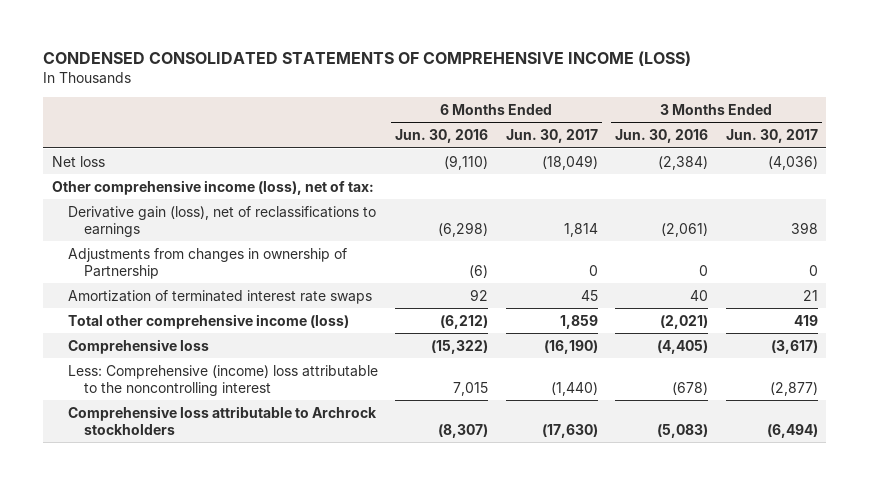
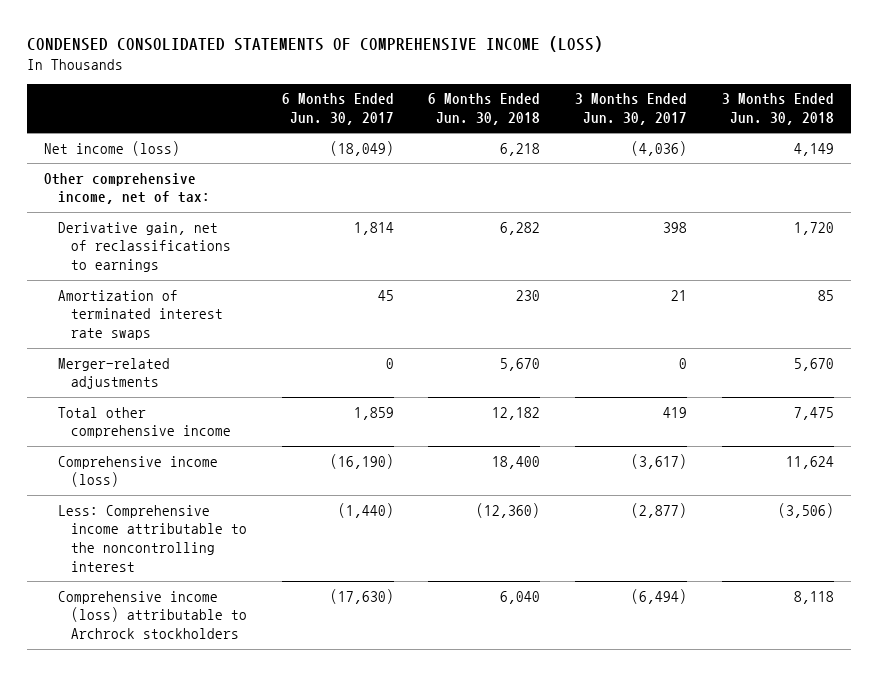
[395,129,489,144] Jun. 30, 2016 -> none
[615,129,709,144] Jun. 30, 2016 -> none
none -> [428,93,541,125] 6 Months Ended Jun. 30, 2018
none -> [721,93,834,125] 3 Months Ended Jun. 30, 2018
[67,247,347,279] Adjustments from changes in ownership of Partnership -> none
[51,155,105,167] Net loss -> [43,140,180,156] Net income (loss)
[51,179,374,195] Other comprehensive income (loss), net of tax: -> [43,172,210,205] Other comprehensive income, net of tax:
[67,205,376,237] Derivative gain (loss), net of reclassifications to earnings -> [57,221,232,273] Derivative gain, net of reclassifications to earnings
none -> [57,357,170,390] Merger-related adjustments
[67,313,349,329] Total other comprehensive income (loss) -> [57,406,232,439] Total other comprehensive income
[67,338,209,354] Comprehensive loss -> [57,455,218,488] Comprehensive income (loss)
[67,364,378,396] Less: Comprehensive (income) loss attributable to the noncontrolling interest -> [57,504,248,573] Less: Comprehensive income attributable to the noncontrolling interest
[67,405,377,435] Comprehensive loss attributable to Archrock stockholders -> [57,590,248,640] Comprehensive income (loss) attributable to Archrock stockholders

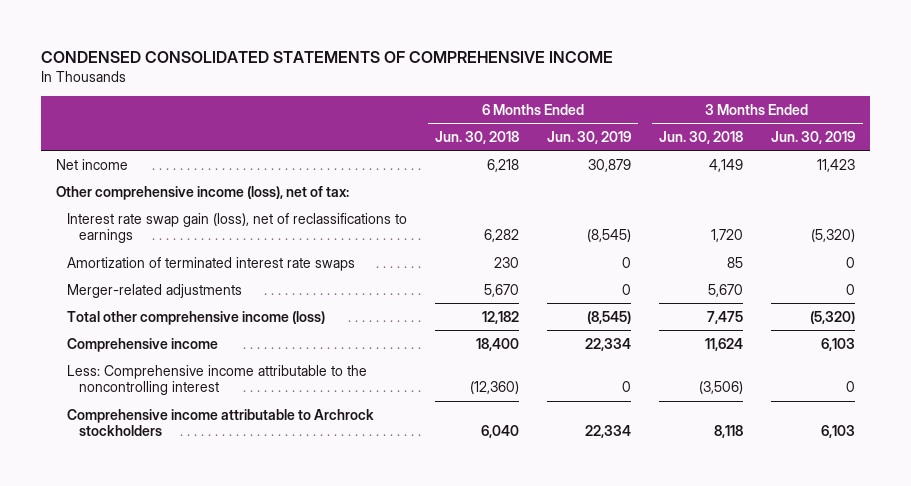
[26,36,603,53] CONDENSED CONSOLIDATED STATEMENTS OF COMPREHENSIVE INCOME (LOSS) -> [41,51,614,64] CONDENSED CONSOLIDATED STATEMENTS OF COMPREHENSIVE INCOME
[281,93,394,125] 6 Months Ended Jun. 30, 2017 -> none
[575,93,688,125] 3 Months Ended Jun. 30, 2017 -> none
none -> [547,130,632,144] Jun. 30, 2019
none -> [771,130,856,144] Jun. 30, 2019
[43,140,180,156] Net income (loss) -> [55,158,128,170] Net income
[43,172,210,205] Other comprehensive income, net of tax: -> [55,185,349,200] Other comprehensive income (loss), net of tax:
[57,221,232,273] Derivative gain, net of reclassifications to earnings -> [67,212,408,244] Interest rate swap gain (loss), net of reclassifications to earnings
[57,406,232,439] Total other comprehensive income -> [67,310,326,325] Total other comprehensive income (loss)
[57,455,218,488] Comprehensive income (loss) -> [67,337,219,352] Comprehensive income
[57,590,248,640] Comprehensive income (loss) attributable to Archrock stockholders -> [67,408,375,437] Comprehensive income attributable to Archrock stockholders

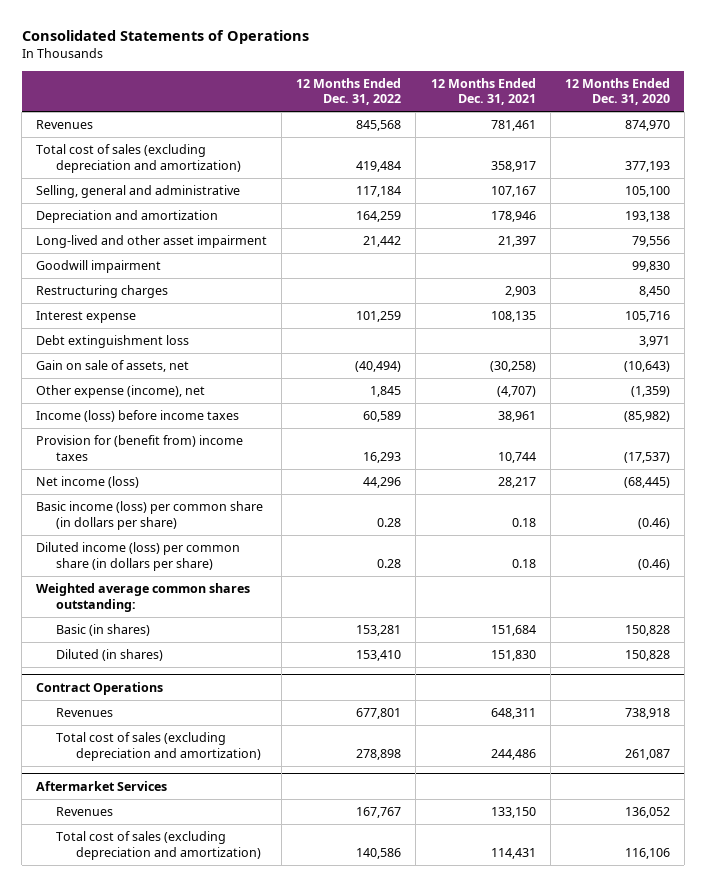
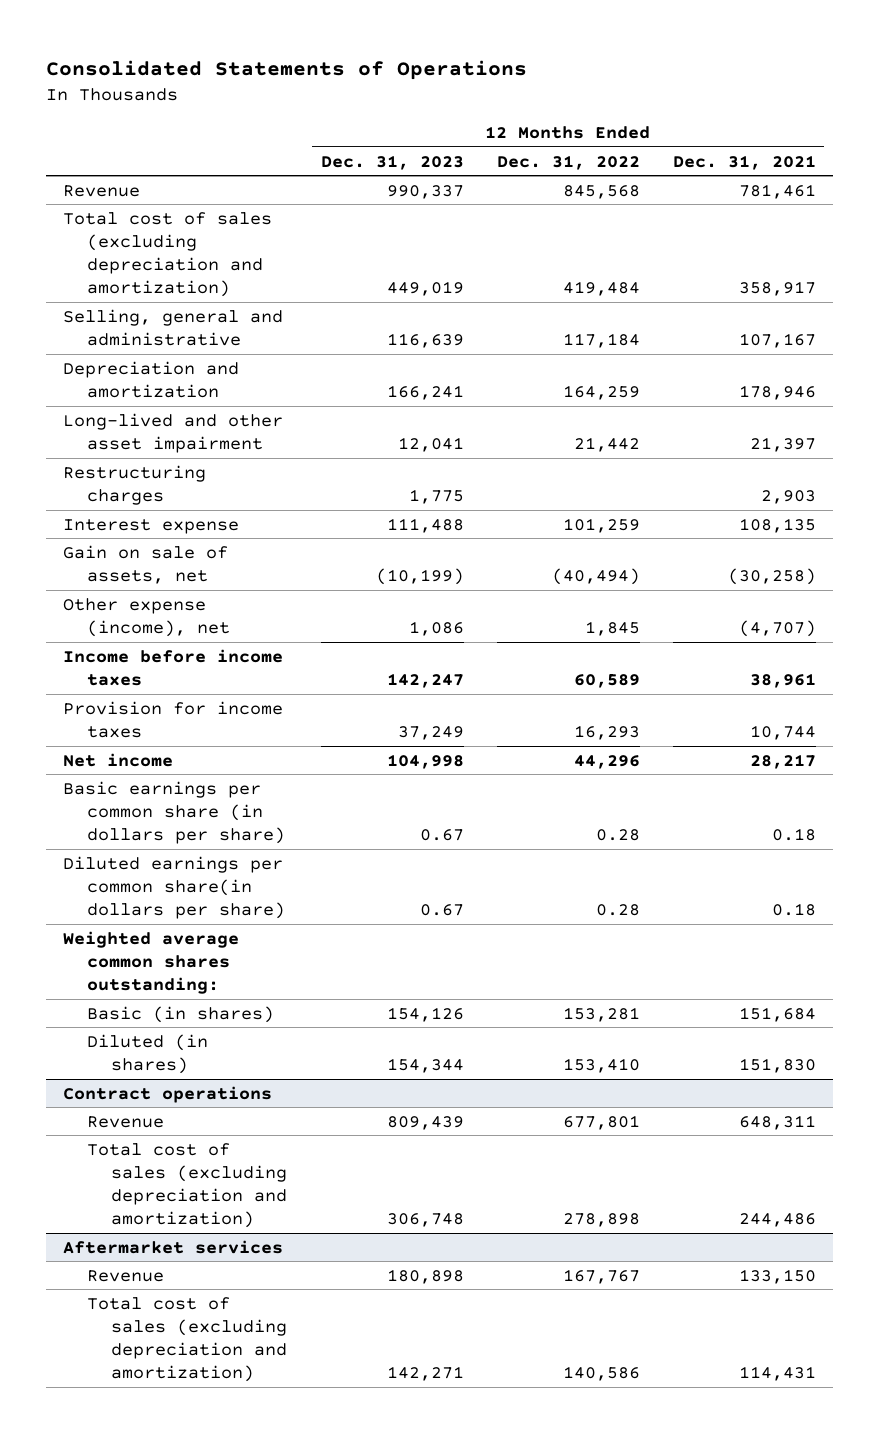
[564,77,670,106] 12 Months Ended Dec. 31, 2020 -> none
none -> [320,154,464,170] Dec. 31, 2023
[36,119,94,129] Revenues -> [62,184,140,197] Revenue
[36,259,162,273] Goodwill impairment -> none
[36,334,190,348] Debt extinguishment loss -> none
[36,409,240,422] Income (loss) before income taxes -> [62,648,283,686] Income before income taxes
[36,434,244,461] Provision for (benefit from) income taxes -> [62,700,283,738] Provision for income taxes
[36,475,140,488] Net income (loss) -> [62,752,173,767] Net income
[36,500,264,530] Basic income (loss) per common share (in dollars per share) -> [62,780,286,844] Basic earnings per common share (in dollars per share)
[36,541,241,571] Diluted income (loss) per common share (in dollars per share) -> [62,855,286,919] Diluted earnings per common share(in dollars per share)
[36,681,164,695] Contract Operations -> [62,1085,272,1103] Contract operations
[56,707,114,717] Revenues -> [87,1115,165,1128] Revenue
[36,780,168,791] Aftermarket Services -> [62,1239,283,1254] Aftermarket services
[56,806,114,816] Revenues -> [87,1269,165,1282] Revenue

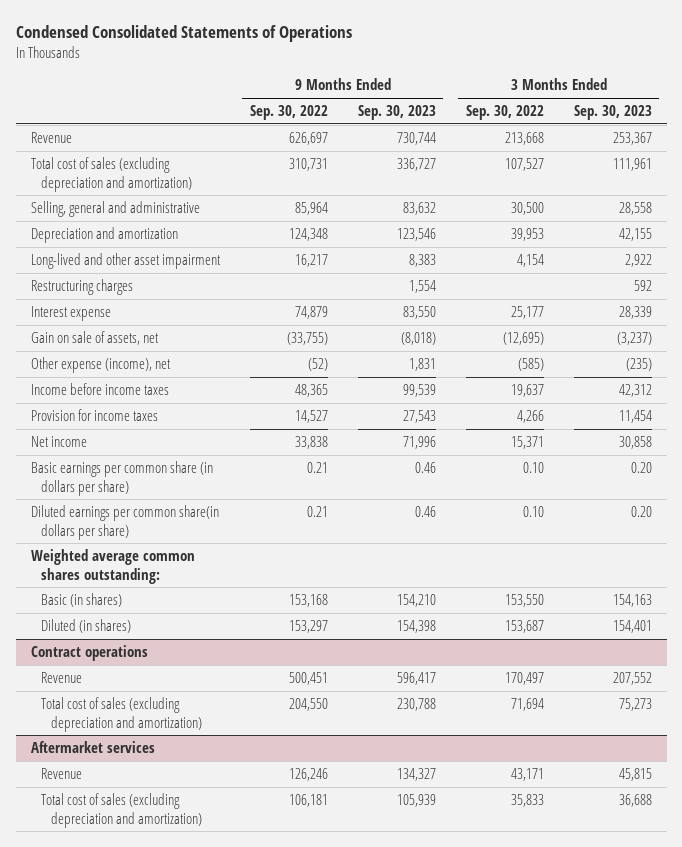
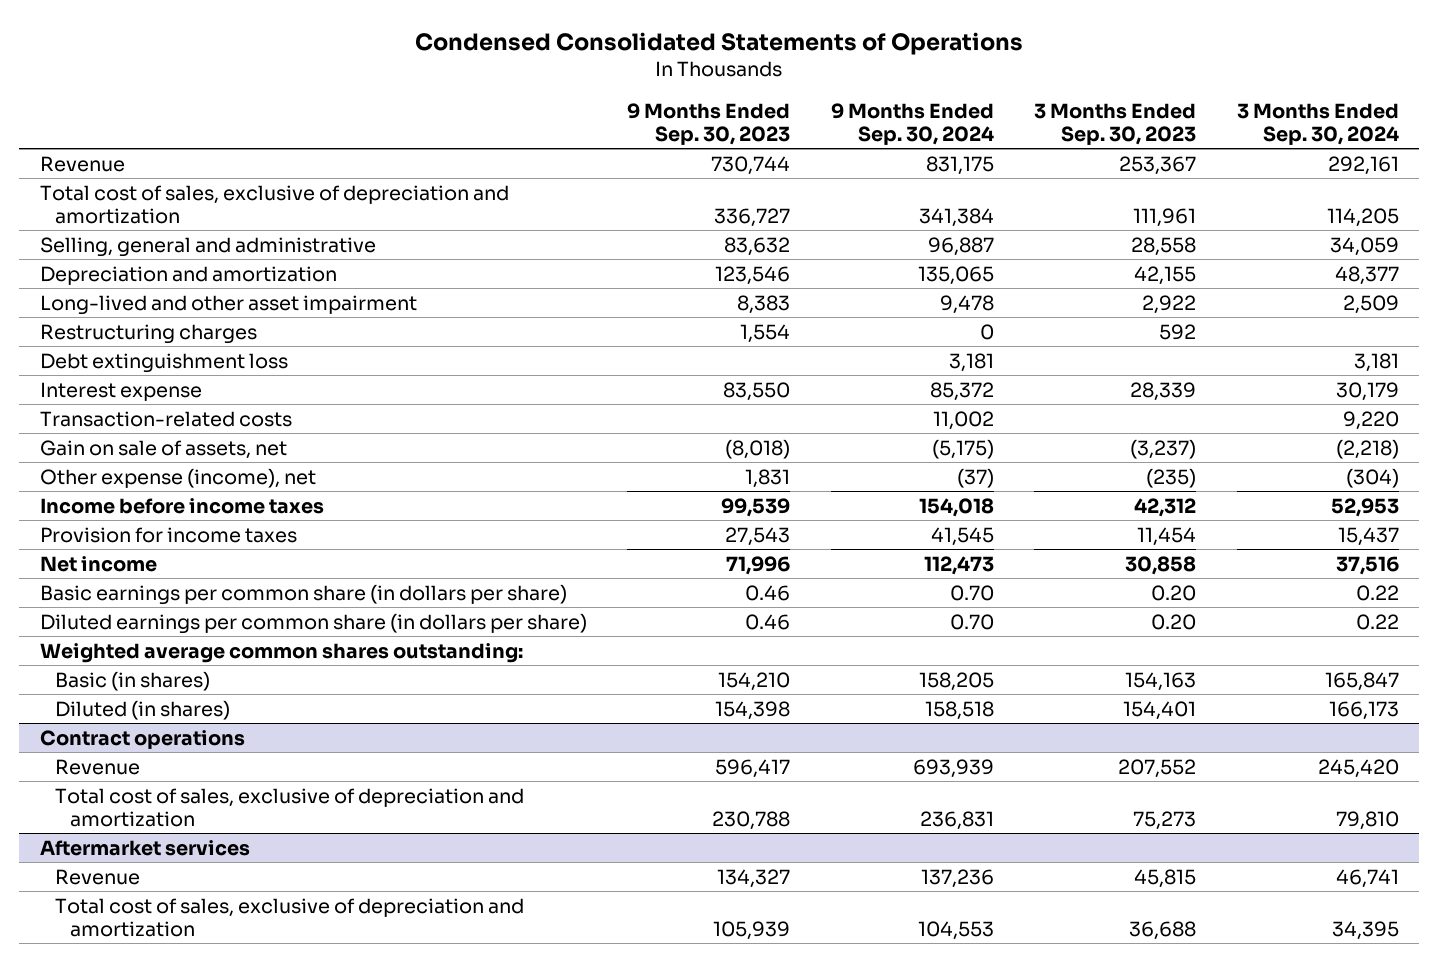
[249,105,328,121] Sep. 30, 2022 -> none
[465,105,544,121] Sep. 30, 2022 -> none
none -> [830,103,994,145] 9 Months Ended Sep. 30, 2024
none -> [1236,103,1399,145] 3 Months Ended Sep. 30, 2024
[30,156,193,192] Total cost of sales (excluding depreciation and amortization) -> [39,184,509,224] Total cost of sales, exclusive of depreciation and amortization
none -> [39,352,288,373] Debt extinguishment loss
none -> [39,410,292,427] Transaction-related costs
[30,504,219,540] Diluted earnings per common share(in dollars per share) -> [39,612,587,634] Diluted earnings per common share (in dollars per share)
[41,696,203,732] Total cost of sales (excluding depreciation and amortization) -> [54,787,524,827] Total cost of sales, exclusive of depreciation and amortization
[41,792,203,828] Total cost of sales (excluding depreciation and amortization) -> [54,897,524,937] Total cost of sales, exclusive of depreciation and amortization

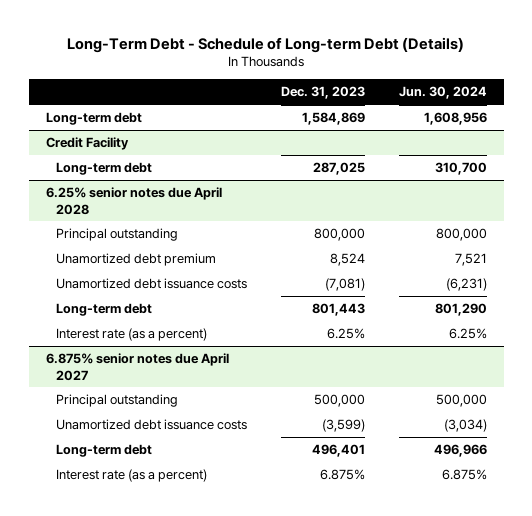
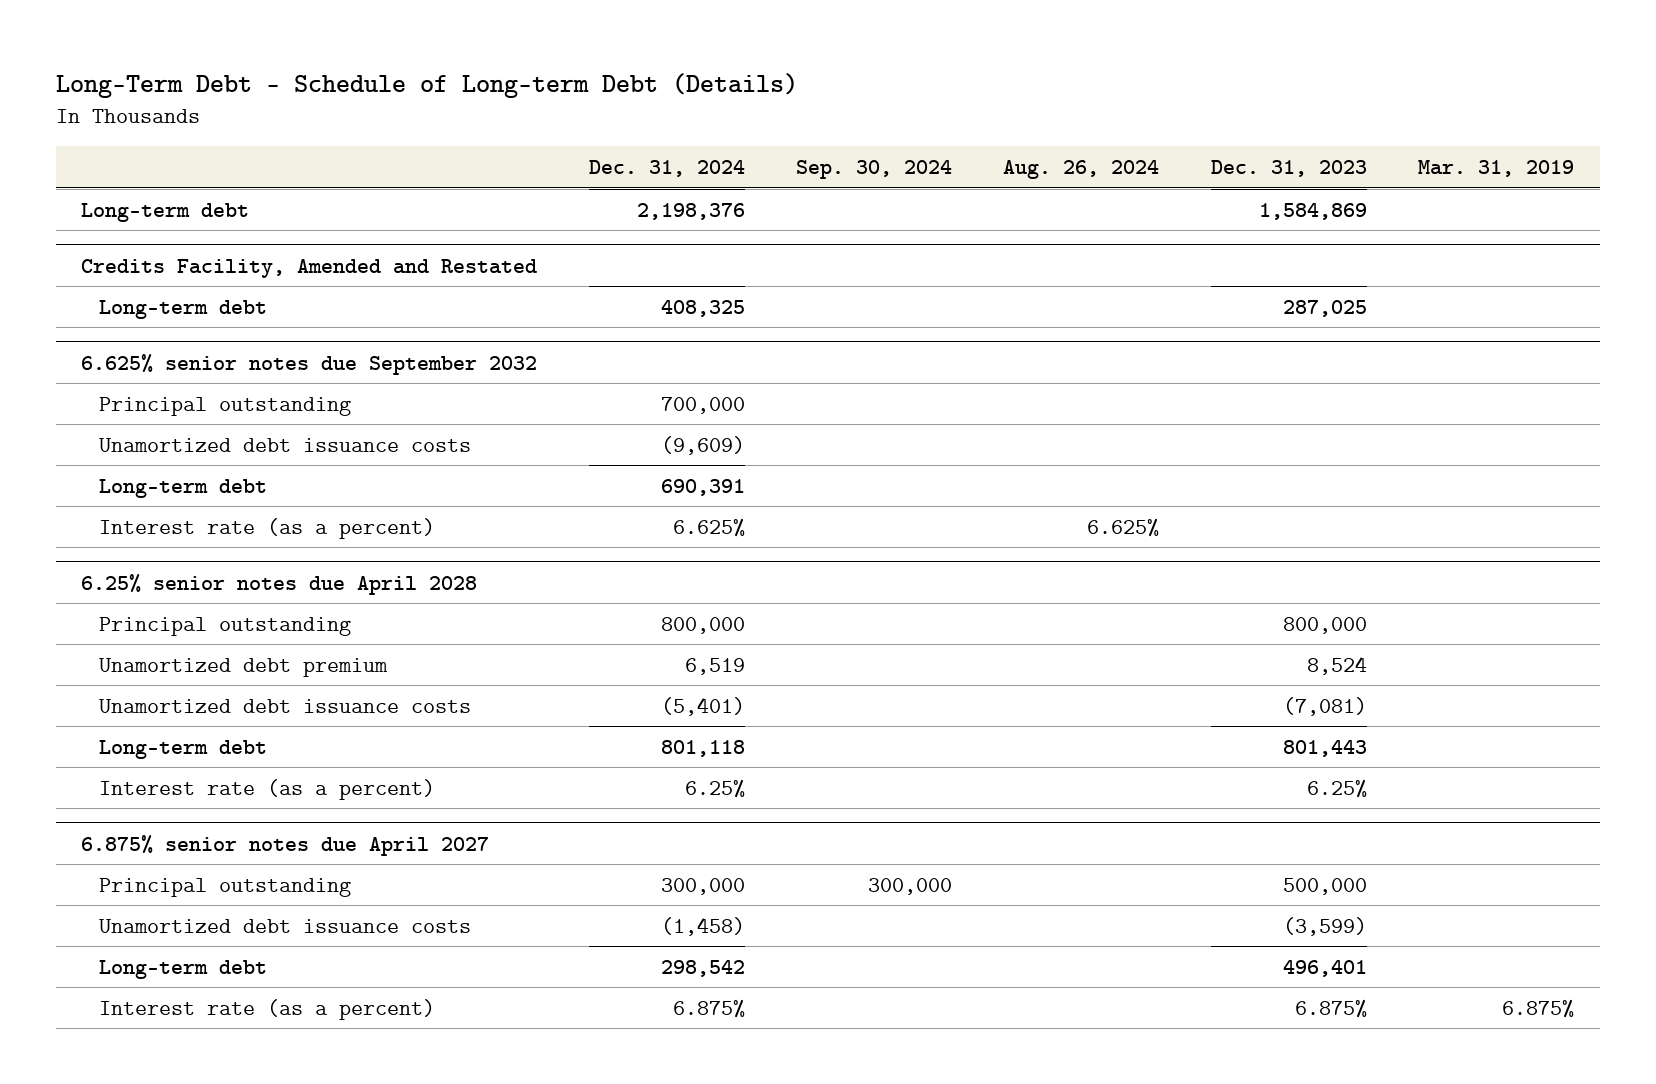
[398,86,487,100] Jun. 30, 2024 -> none
none -> [588,160,745,178] Dec. 31, 2024
none -> [796,160,953,180] Sep. 30, 2024
none -> [1003,160,1160,180] Aug. 26, 2024
none -> [1418,160,1575,178] Mar. 31, 2019
[45,137,129,151] Credit Facility -> [81,258,538,278] Credits Facility, Amended and Restated
none -> [81,353,538,375] 6.625% senior notes due September 2032
none -> [98,396,351,416] Principal outstanding
none -> [98,437,471,452] Unamortized debt issuance costs
none -> [98,478,267,498] Long-term debt
none -> [98,517,435,539] Interest rate (as a percent)

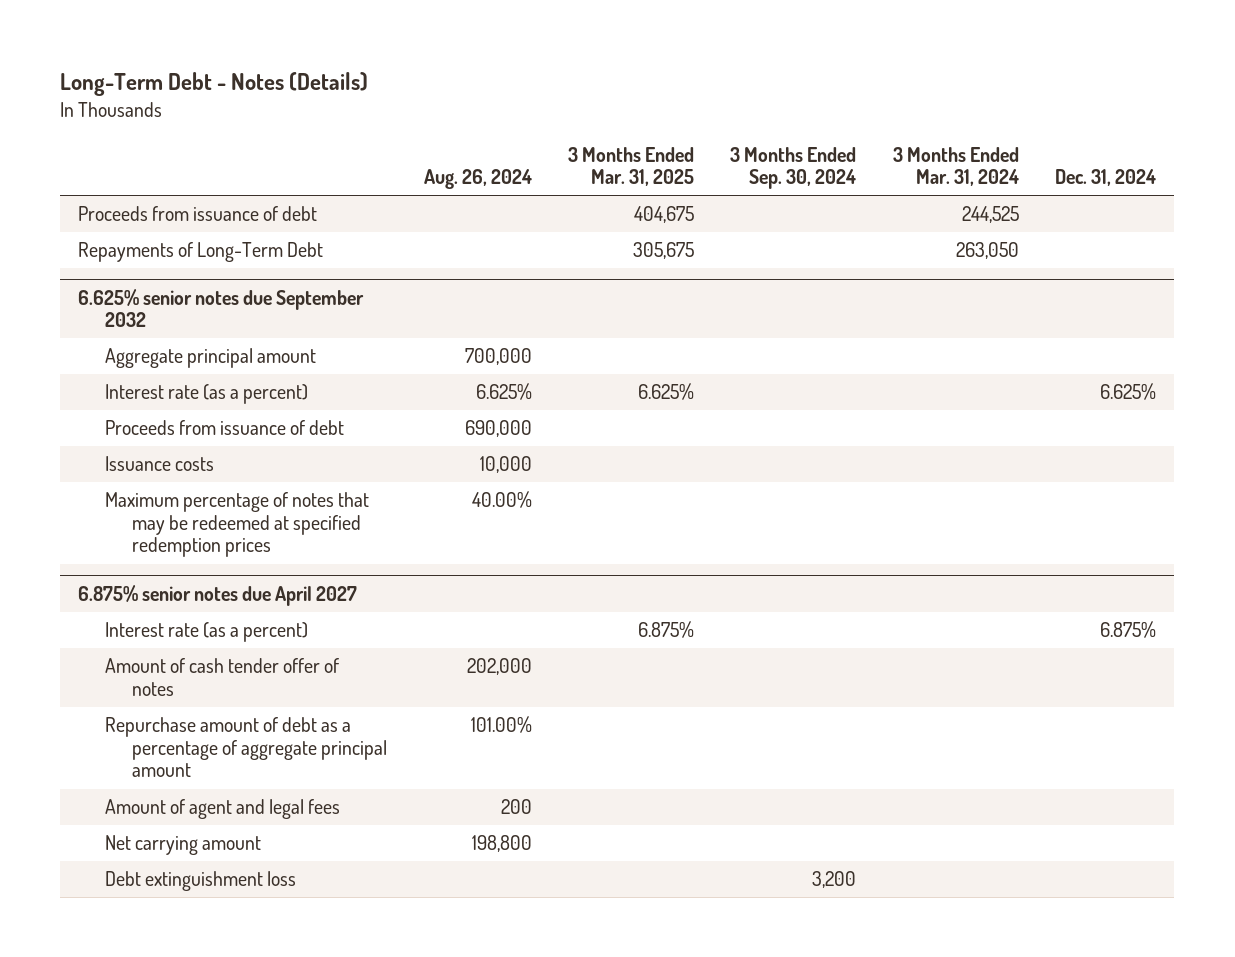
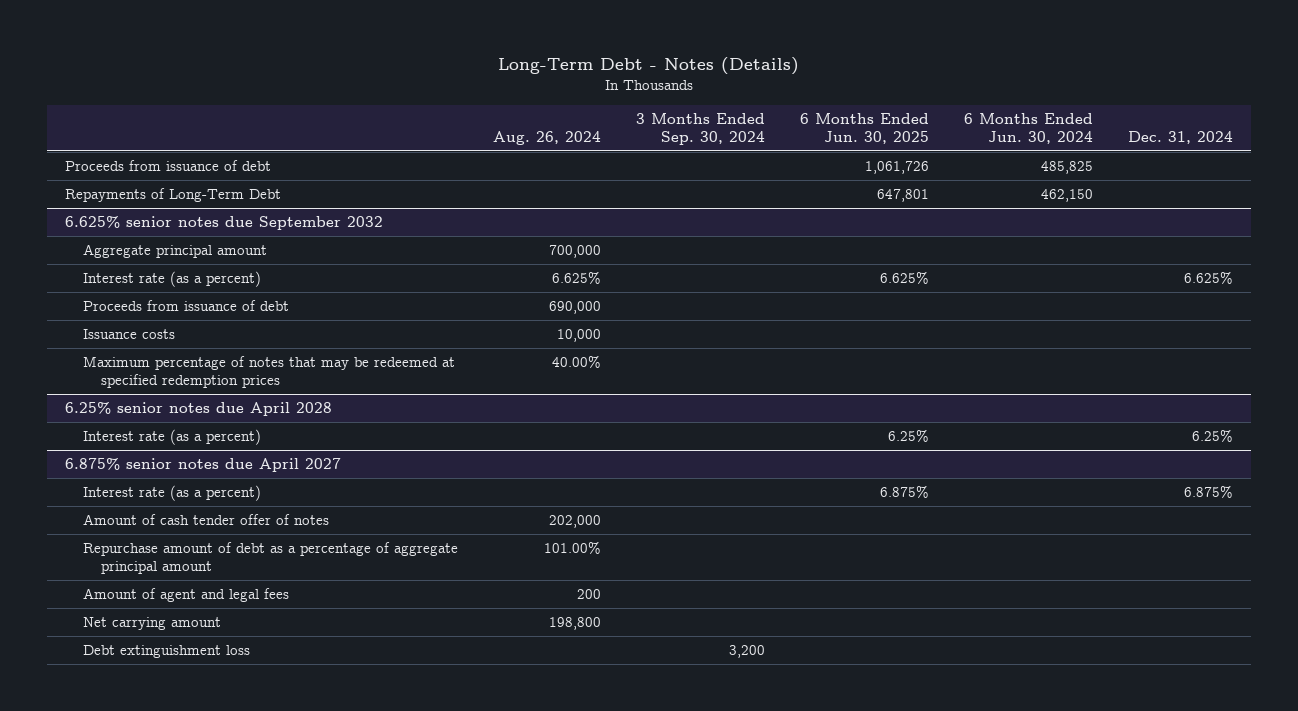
[567,146,694,187] 3 Months Ended Mar. 31, 2025 -> none
[892,146,1019,187] 3 Months Ended Mar. 31, 2024 -> none
none -> [800,113,930,144] 6 Months Ended Jun. 30, 2025
none -> [964,113,1094,144] 6 Months Ended Jun. 30, 2024
none -> [64,402,332,417] 6.25% senior notes due April 2028
none -> [82,429,261,446] Interest rate (as a percent)

